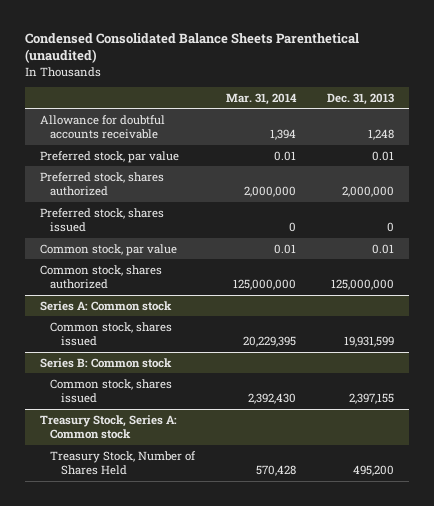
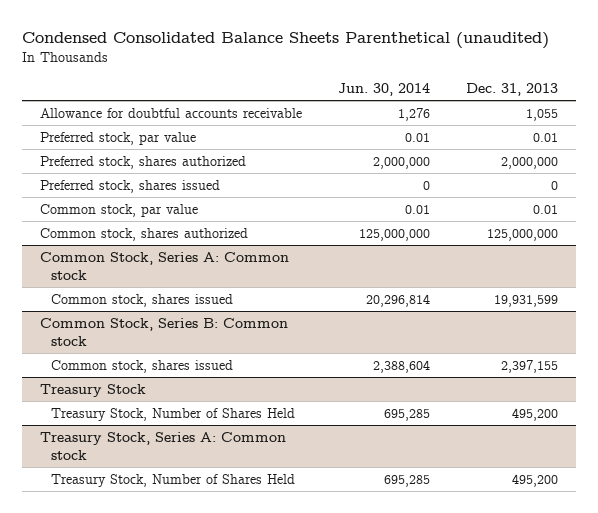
[226,92,298,105] Mar. 31, 2014 -> none
none -> [337,82,430,96] Jun. 30, 2014
[367,129,394,141] 1,248 -> [525,108,558,121] 1,055
[40,300,173,311] Series A: Common stock -> [39,251,289,280] Common Stock, Series A: Common stock
[40,357,173,368] Series B: Common stock -> [39,317,288,346] Common Stock, Series B: Common stock
none -> [39,383,146,397] Treasury Stock
none -> [51,407,296,421] Treasury Stock, Number of Shares Held

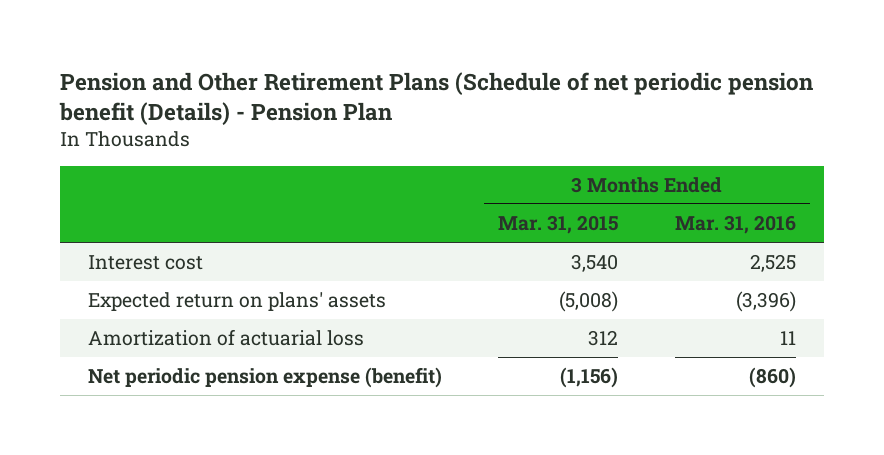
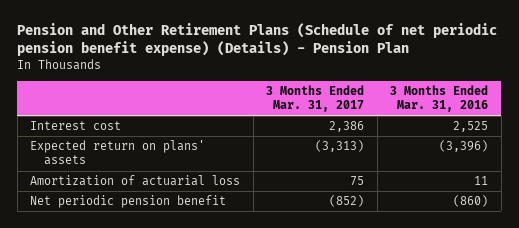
[58,71,813,125] Pension and Other Retirement Plans (Schedule of net periodic pension benefit (Details) - Pension Plan -> [17,23,498,57] Pension and Other Retirement Plans (Schedule of net periodic pension benefit expense) (Details) - Pension Plan
[498,215,619,235] Mar. 31, 2015 -> none
none -> [266,85,365,113] 3 Months Ended Mar. 31, 2017
[87,367,442,389] Net periodic pension expense (benefit) -> [30,195,227,209] Net periodic pension benefit

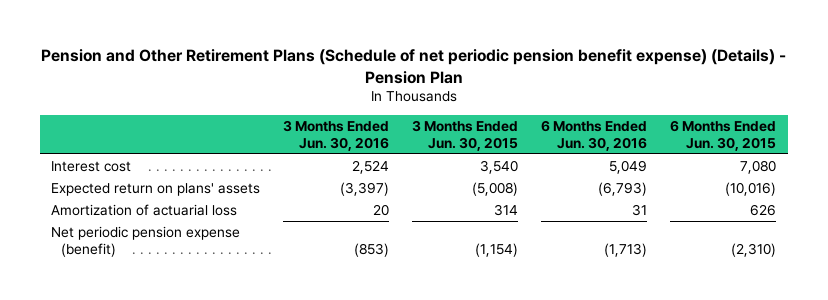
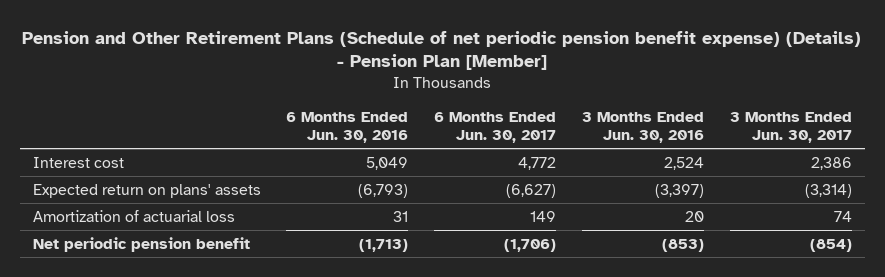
[40,49,786,84] Pension and Other Retirement Plans (Schedule of net periodic pension benefit expense) (Details) - Pension Plan -> [22,30,862,71] Pension and Other Retirement Plans (Schedule of net periodic pension benefit expense) (Details) - Pension Plan [Member]
[412,119,519,151] 3 Months Ended Jun. 30, 2015 -> none
[670,119,777,151] 6 Months Ended Jun. 30, 2015 -> none
none -> [434,111,557,144] 6 Months Ended Jun. 30, 2017
none -> [729,111,852,144] 3 Months Ended Jun. 30, 2017
[51,226,241,257] Net periodic pension expense (benefit) -> [32,236,250,252] Net periodic pension benefit

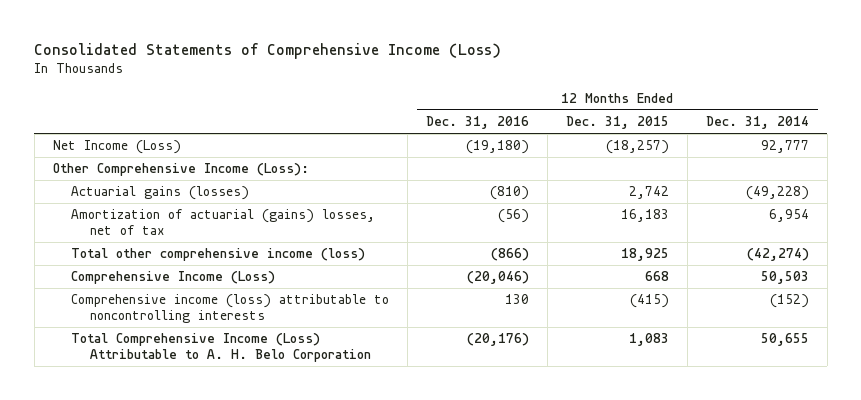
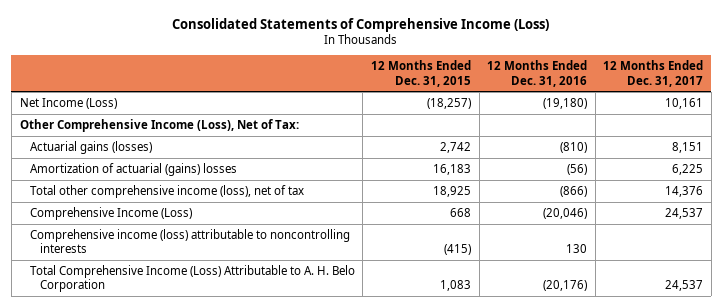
[705,116,809,130] Dec. 31, 2014 -> none
none -> [603,60,704,87] 12 Months Ended Dec. 31, 2017
[52,163,309,177] Other Comprehensive Income (Loss): -> [19,118,299,132] Other Comprehensive Income (Loss), Net of Tax:
[71,209,376,235] Amortization of actuarial (gains) losses, net of tax -> [29,162,237,176] Amortization of actuarial (gains) losses
[71,248,366,262] Total other comprehensive income (loss) -> [29,184,304,198] Total other comprehensive income (loss), net of tax

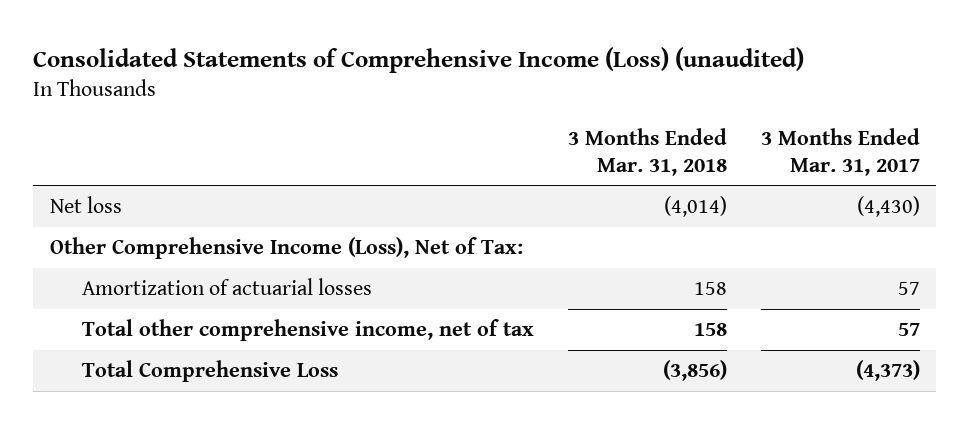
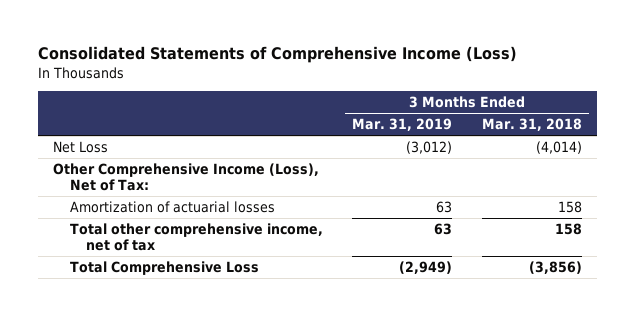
[32,46,804,73] Consolidated Statements of Comprehensive Income (Loss) (unaudited) -> [37,46,517,64] Consolidated Statements of Comprehensive Income (Loss)
[760,128,920,176] 3 Months Ended Mar. 31, 2017 -> none
none -> [352,118,453,132] Mar. 31, 2019
[49,196,122,214] Net loss -> [52,140,108,153] Net Loss

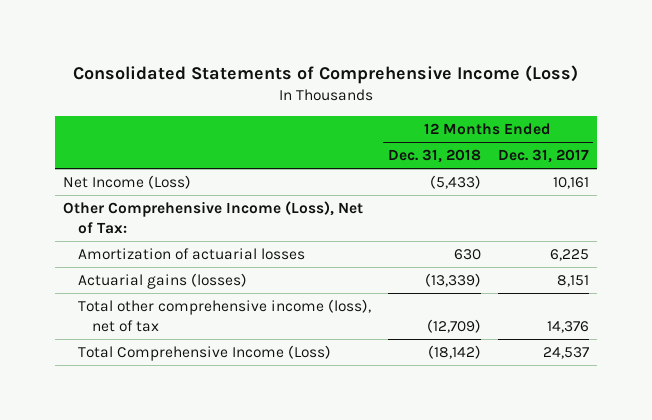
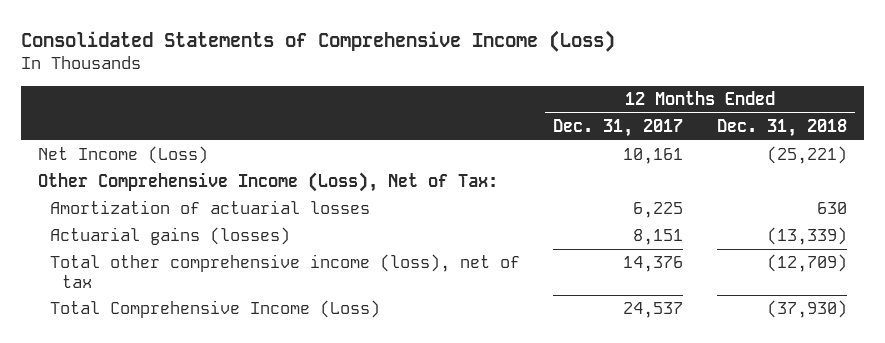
[429,175,481,190] (5,433) -> [766,146,847,165] (25,221)
[427,345,481,360] (18,142) -> [766,300,847,319] (37,930)

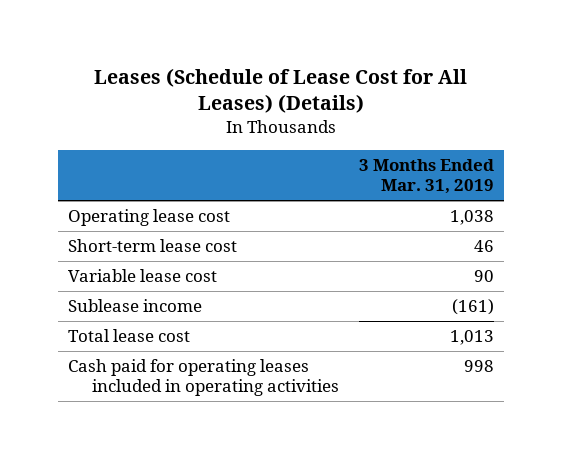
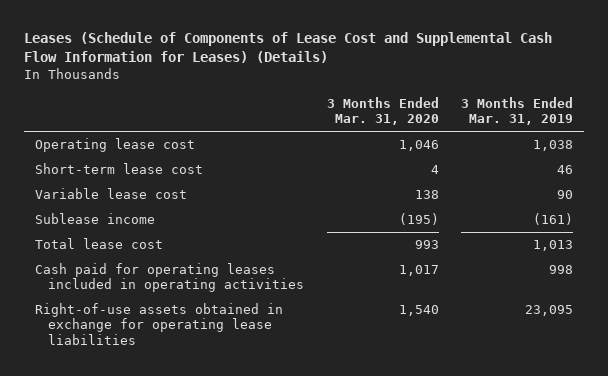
[93,68,467,114] Leases (Schedule of Lease Cost for All Leases) (Details) -> [24,32,553,64] Leases (Schedule of Components of Lease Cost and Supplemental Cash Flow Information for Leases) (Details)
none -> [326,96,439,126] 3 Months Ended Mar. 31, 2020
none -> [35,302,284,345] Right-of-use assets obtained in exchange for operating lease liabilities

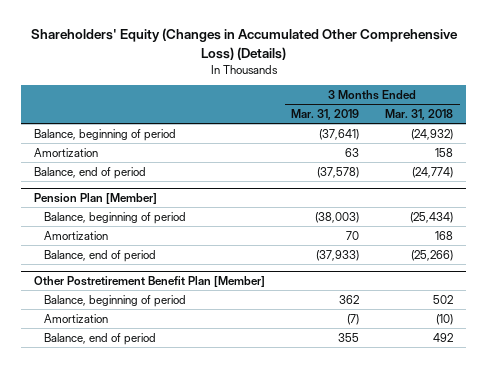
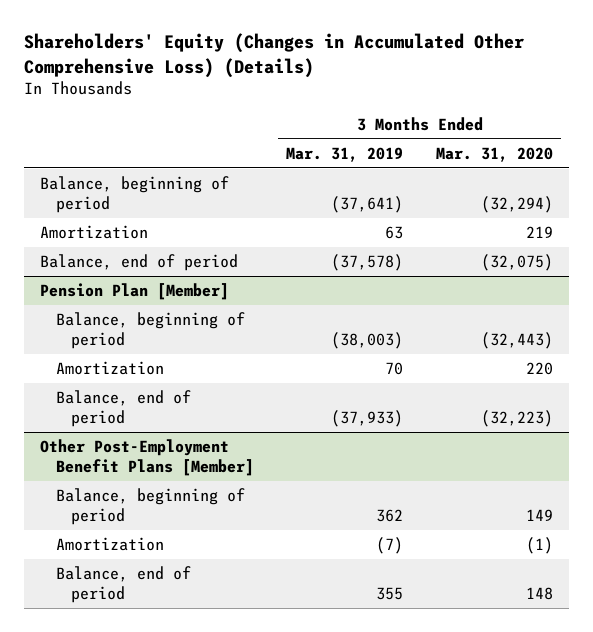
[385,108,454,120] Mar. 31, 2018 -> none
none -> [436,146,554,162] Mar. 31, 2020
[34,276,266,288] Other Postretirement Benefit Plan [Member] -> [40,438,254,476] Other Post-Employment Benefit Plans [Member]

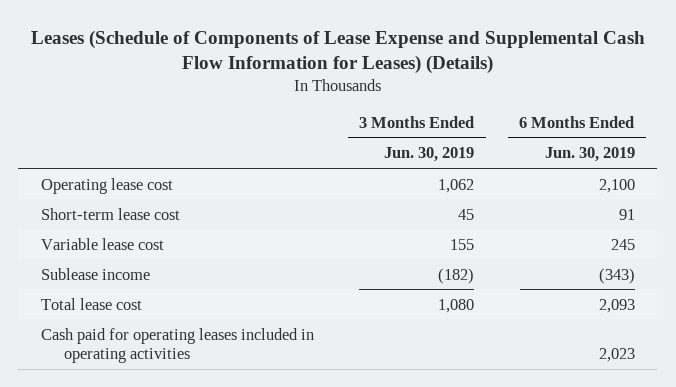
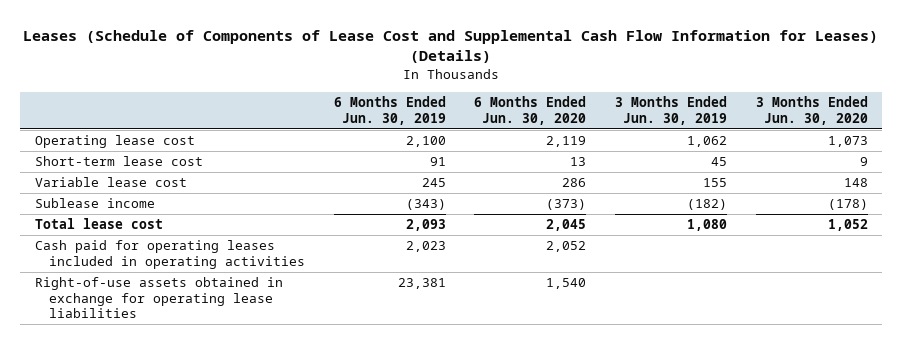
[30,29,645,75] Leases (Schedule of Components of Lease Expense and Supplemental Cash Flow Information for Leases) (Details) -> [23,29,879,64] Leases (Schedule of Components of Lease Cost and Supplemental Cash Flow Information for Leases) (Details)
none -> [474,96,587,125] 6 Months Ended Jun. 30, 2020
none -> [755,96,868,125] 3 Months Ended Jun. 30, 2020
none -> [34,277,283,319] Right-of-use assets obtained in exchange for operating lease liabilities

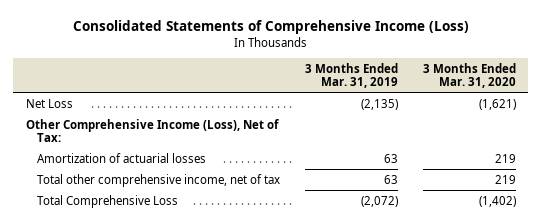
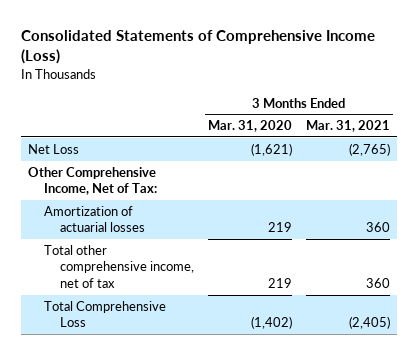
[304,62,398,89] 3 Months Ended Mar. 31, 2019 -> none
none -> [305,120,390,133] Mar. 31, 2021
[25,118,279,143] Other Comprehensive Income (Loss), Net of Tax: -> [28,166,158,196] Other Comprehensive Income, Net of Tax:

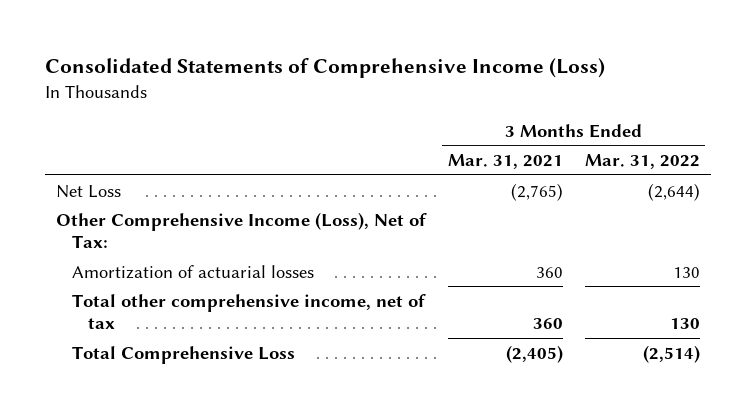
[208,120,293,133] Mar. 31, 2020 -> none
none -> [584,153,700,169] Mar. 31, 2022
[28,166,158,196] Other Comprehensive Income, Net of Tax: -> [55,211,427,249] Other Comprehensive Income (Loss), Net of Tax:

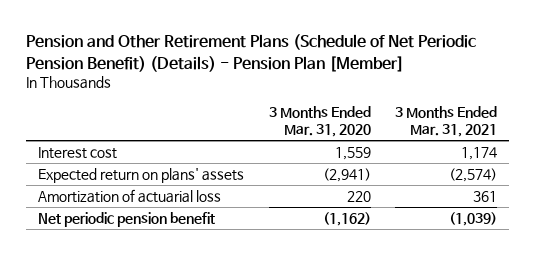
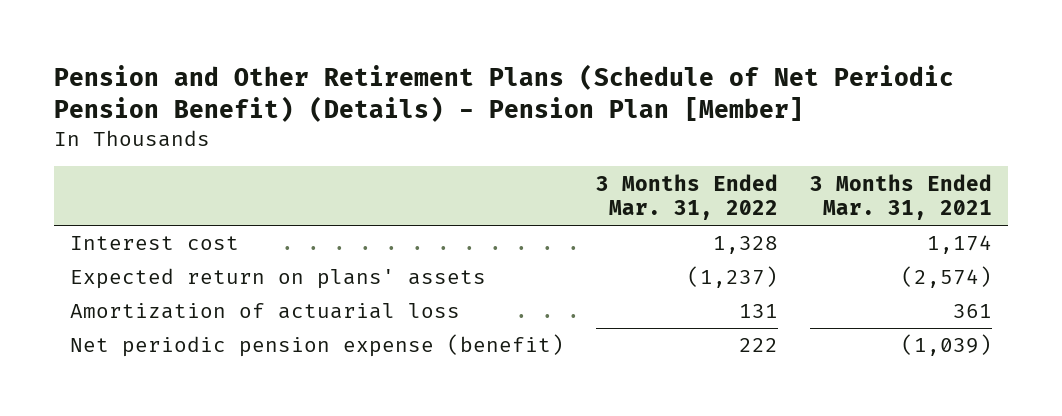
[268,106,371,138] 3 Months Ended Mar. 31, 2020 -> none
none -> [595,173,778,221] 3 Months Ended Mar. 31, 2022
[38,212,216,228] Net periodic pension benefit -> [69,334,564,358] Net periodic pension expense (benefit)

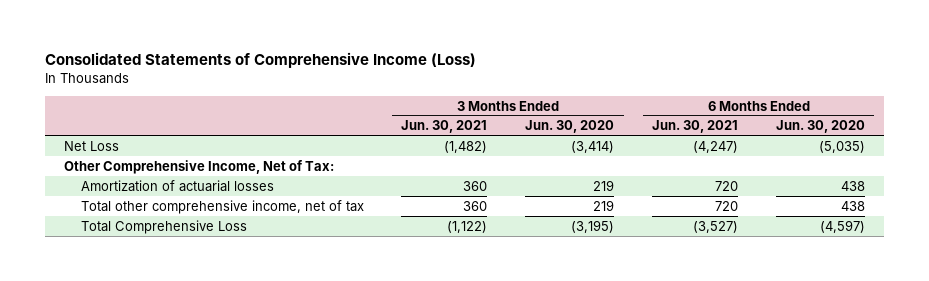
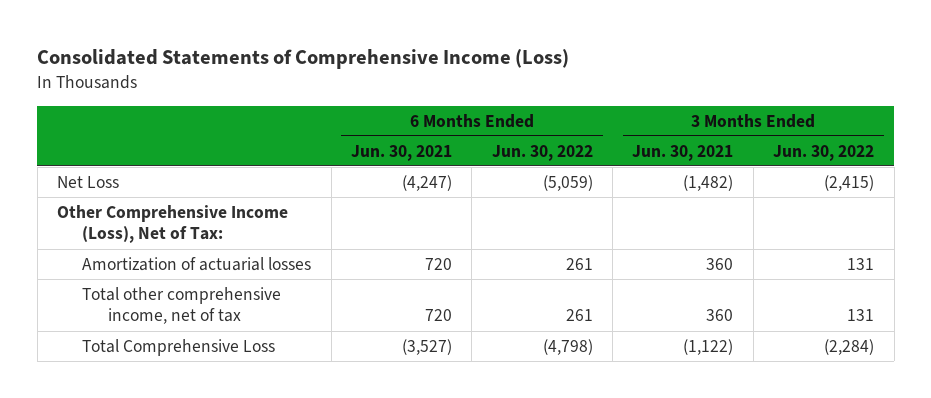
[525,120,615,134] Jun. 30, 2020 -> none
[775,120,865,134] Jun. 30, 2020 -> none
none -> [491,144,593,161] Jun. 30, 2022
none -> [773,144,875,161] Jun. 30, 2022
[63,159,334,174] Other Comprehensive Income, Net of Tax: -> [56,204,288,244] Other Comprehensive Income (Loss), Net of Tax:

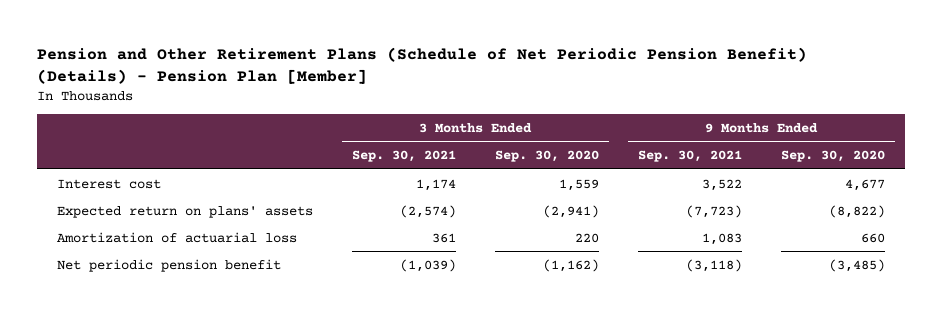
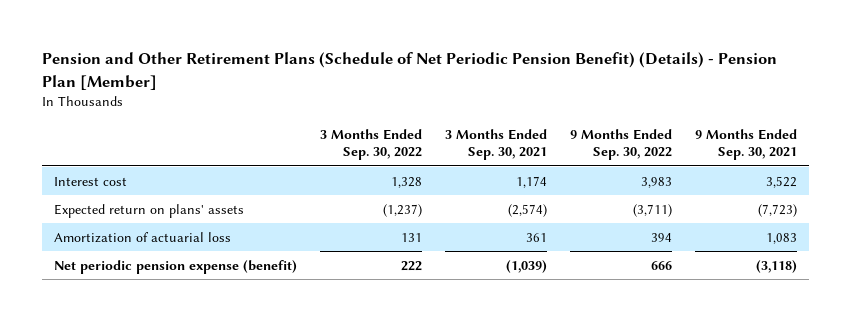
[494,150,599,163] Sep. 30, 2020 -> none
[781,150,886,163] Sep. 30, 2020 -> none
none -> [320,128,423,161] 3 Months Ended Sep. 30, 2022
none -> [570,128,673,161] 9 Months Ended Sep. 30, 2022
[56,258,281,272] Net periodic pension benefit -> [53,259,297,274] Net periodic pension expense (benefit)

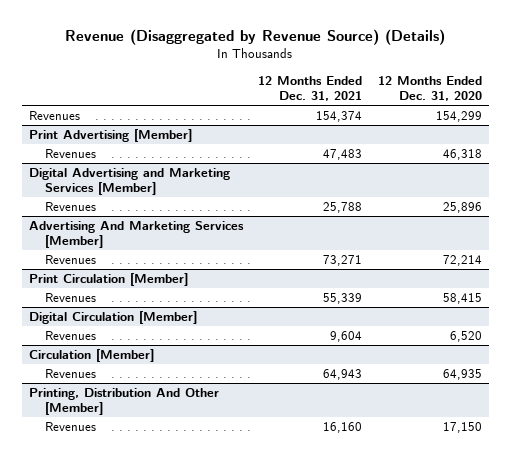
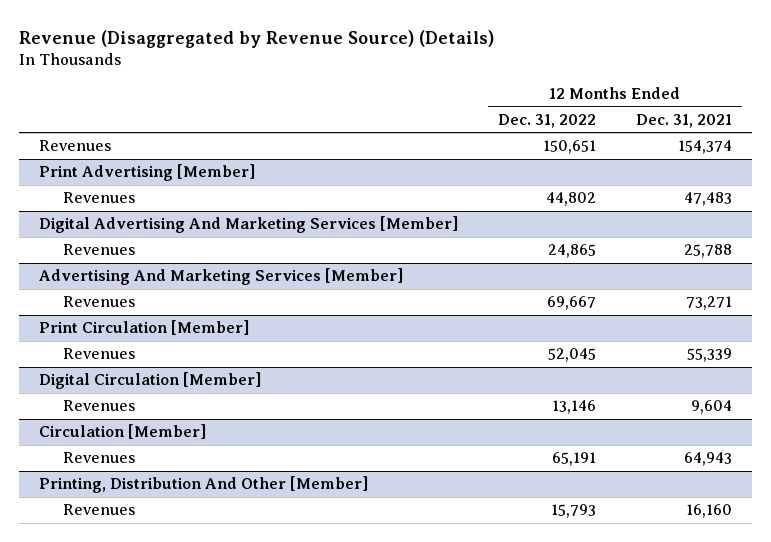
[377,75,482,102] 12 Months Ended Dec. 31, 2020 -> none
none -> [497,113,596,128] Dec. 31, 2022
[29,168,231,196] Digital Advertising and Marketing Services [Member] -> [38,216,458,234] Digital Advertising And Marketing Services [Member]

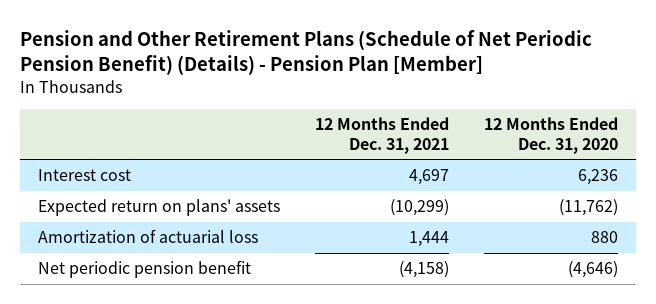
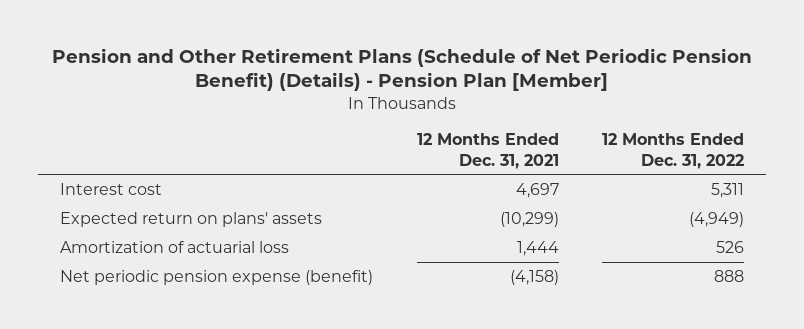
[484,117,619,154] 12 Months Ended Dec. 31, 2020 -> none
none -> [602,132,745,169] 12 Months Ended Dec. 31, 2022
[38,260,252,279] Net periodic pension benefit -> [59,270,373,286] Net periodic pension expense (benefit)

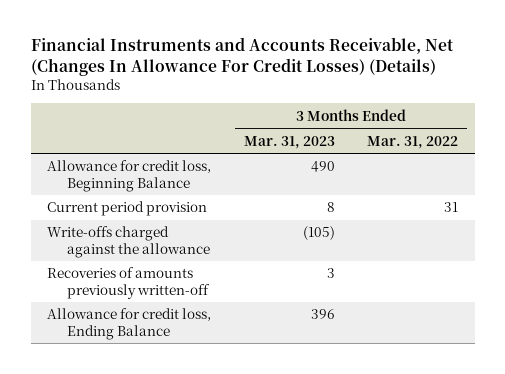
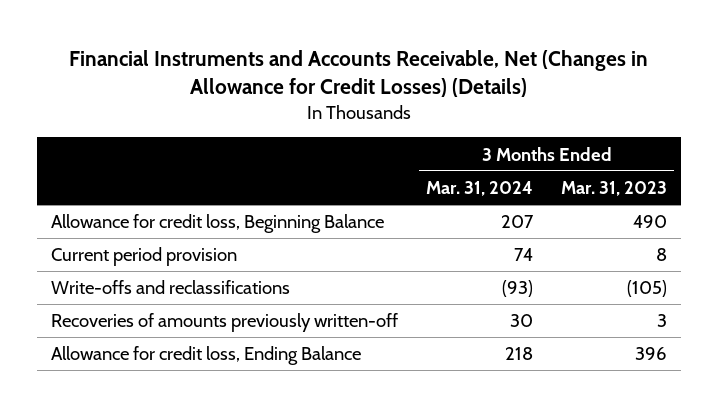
[30,37,454,77] Financial Instruments and Accounts Receivable, Net (Changes In Allowance For Credit Losses) (Details) -> [69,49,649,98] Financial Instruments and Accounts Receivable, Net (Changes in Allowance for Credit Losses) (Details)
[367,135,459,149] Mar. 31, 2022 -> none
none -> [426,181,534,197] Mar. 31, 2024
[46,226,210,258] Write-offs charged against the allowance -> [51,280,291,295] Write-offs and reclassifications

